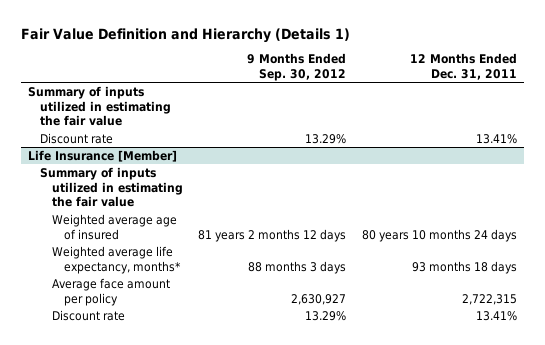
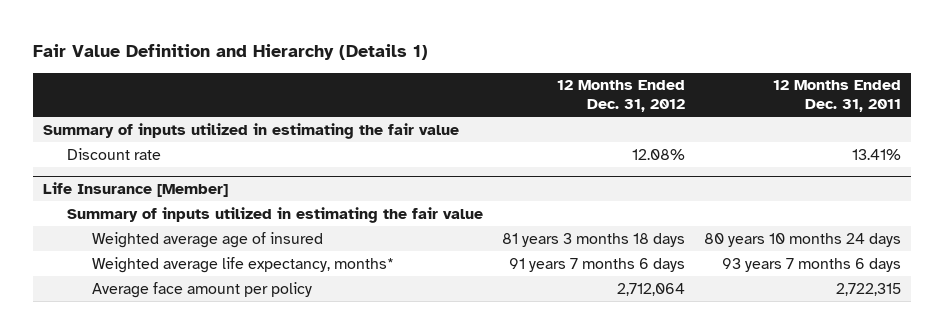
[247,53,347,81] 9 Months Ended Sep. 30, 2012 -> none
none -> [557,80,686,113] 12 Months Ended Dec. 31, 2012
[411,260,517,274] 93 months 18 days -> [722,257,902,272] 93 years 7 months 6 days
[52,309,126,321] Discount rate -> none

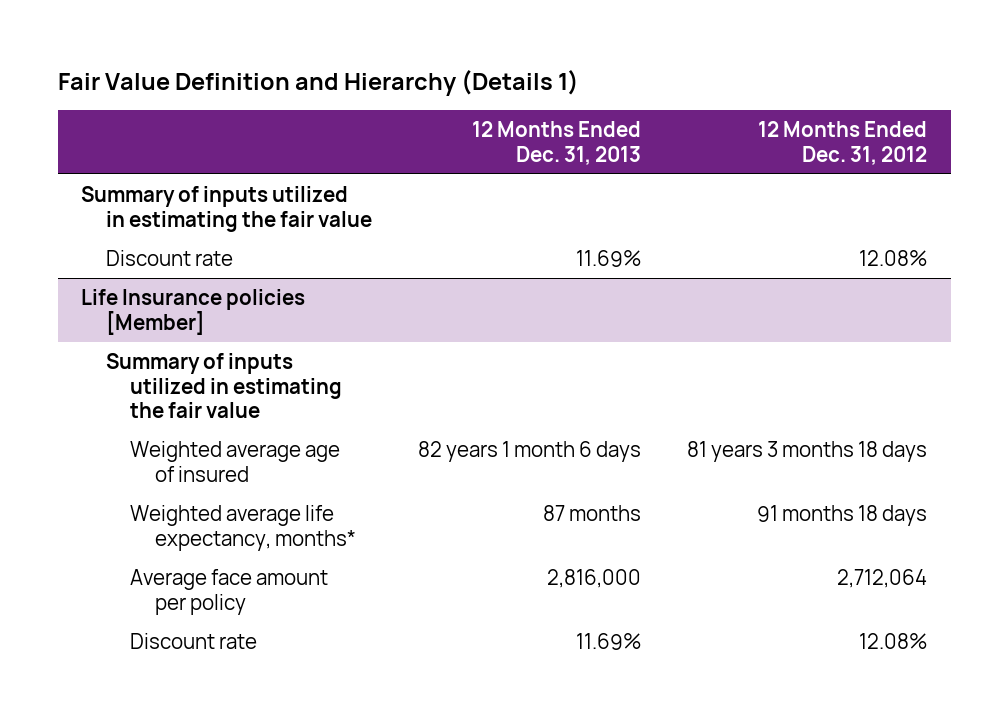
[773,80,902,113] 12 Months Ended Dec. 31, 2011 -> none
none -> [472,120,642,165] 12 Months Ended Dec. 31, 2013
[42,182,228,198] Life Insurance [Member] -> [80,288,305,335] Life Insurance policies [Member]
[509,257,686,272] 91 years 7 months 6 days -> [757,504,928,526] 91 months 18 days
none -> [130,632,258,649] Discount rate

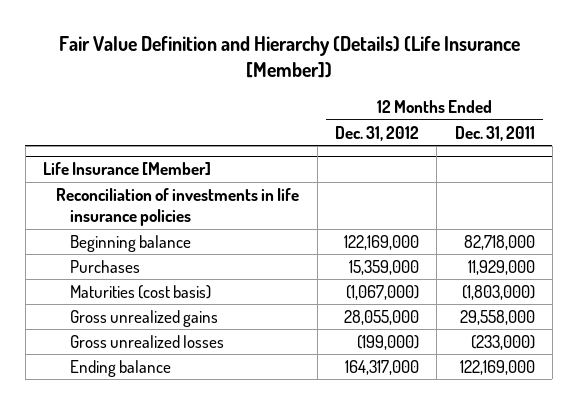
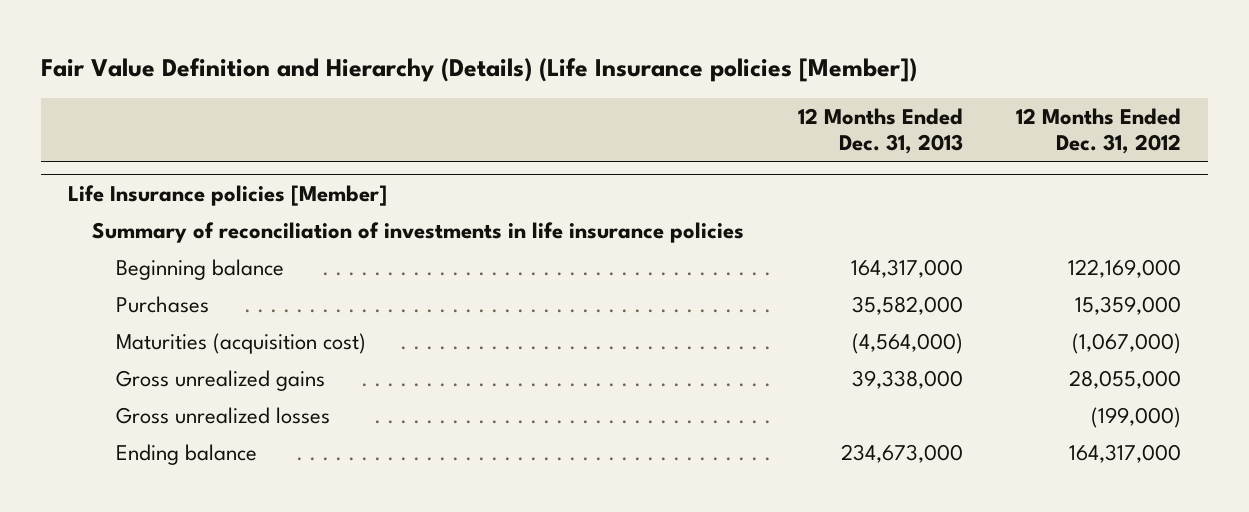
[58,36,520,79] Fair Value Definition and Hierarchy (Details) (Life Insurance [Member]) -> [40,57,917,82] Fair Value Definition and Hierarchy (Details) (Life Insurance policies [Member])
[454,125,535,141] Dec. 31, 2011 -> none
none -> [797,108,963,154] 12 Months Ended Dec. 31, 2013
[43,162,212,176] Life Insurance [Member] -> [67,185,387,207] Life Insurance policies [Member]
[56,187,300,226] Reconciliation of investments in life insurance policies -> [91,222,744,244] Summary of reconciliation of investments in life insurance policies
[69,284,211,299] Maturities (cost basis) -> [115,333,366,355] Maturities (acquisition cost)

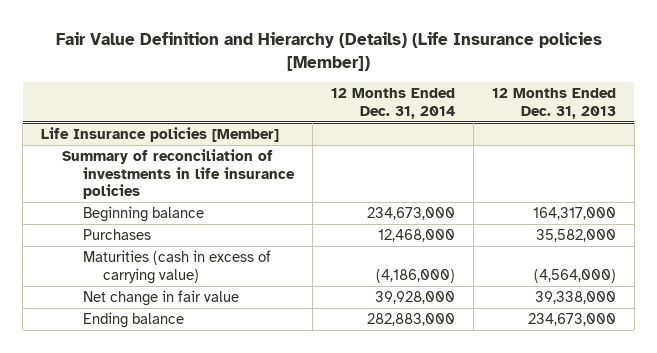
[1016,108,1182,154] 12 Months Ended Dec. 31, 2012 -> none
none -> [330,87,455,119] 12 Months Ended Dec. 31, 2014
[115,407,330,425] Gross unrealized losses -> none
[115,333,366,355] Maturities (acquisition cost) -> [82,249,271,284] Maturities (cash in excess of carrying value)
[115,370,325,392] Gross unrealized gains -> [82,289,239,306] Net change in fair value

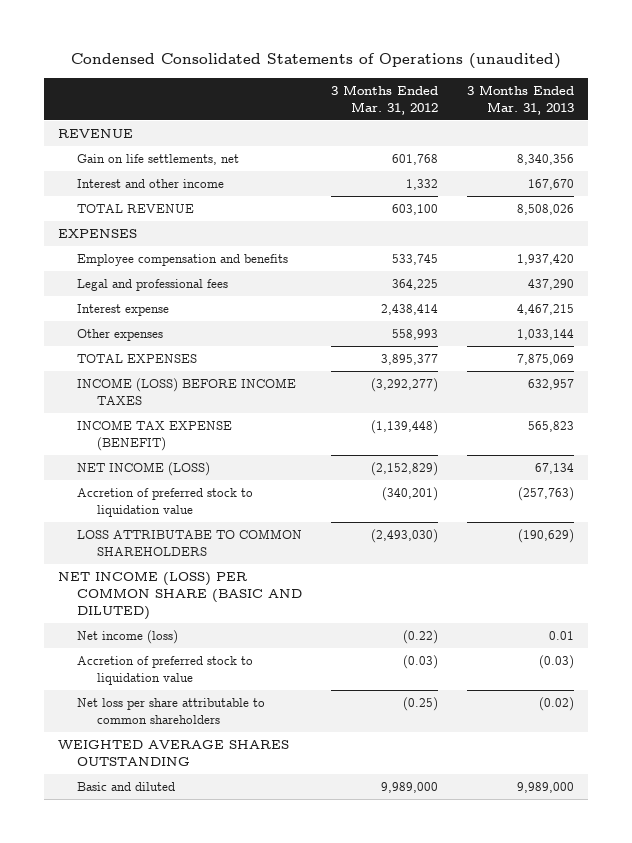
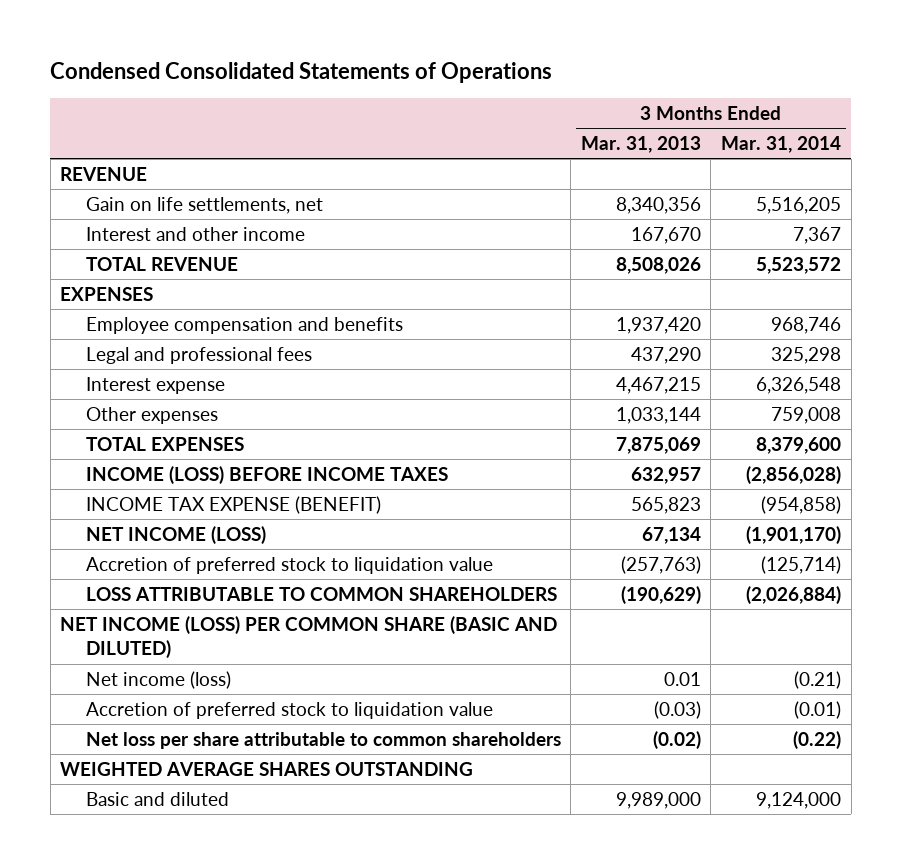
[71,53,562,70] Condensed Consolidated Statements of Operations (unaudited) -> [50,62,553,84] Condensed Consolidated Statements of Operations
[331,84,439,115] 3 Months Ended Mar. 31, 2012 -> none
none -> [721,135,842,153] Mar. 31, 2014
[77,529,303,556] LOSS ATTRIBUTABE TO COMMON SHAREHOLDERS -> [85,586,557,601] LOSS ATTRIBUTABLE TO COMMON SHAREHOLDERS

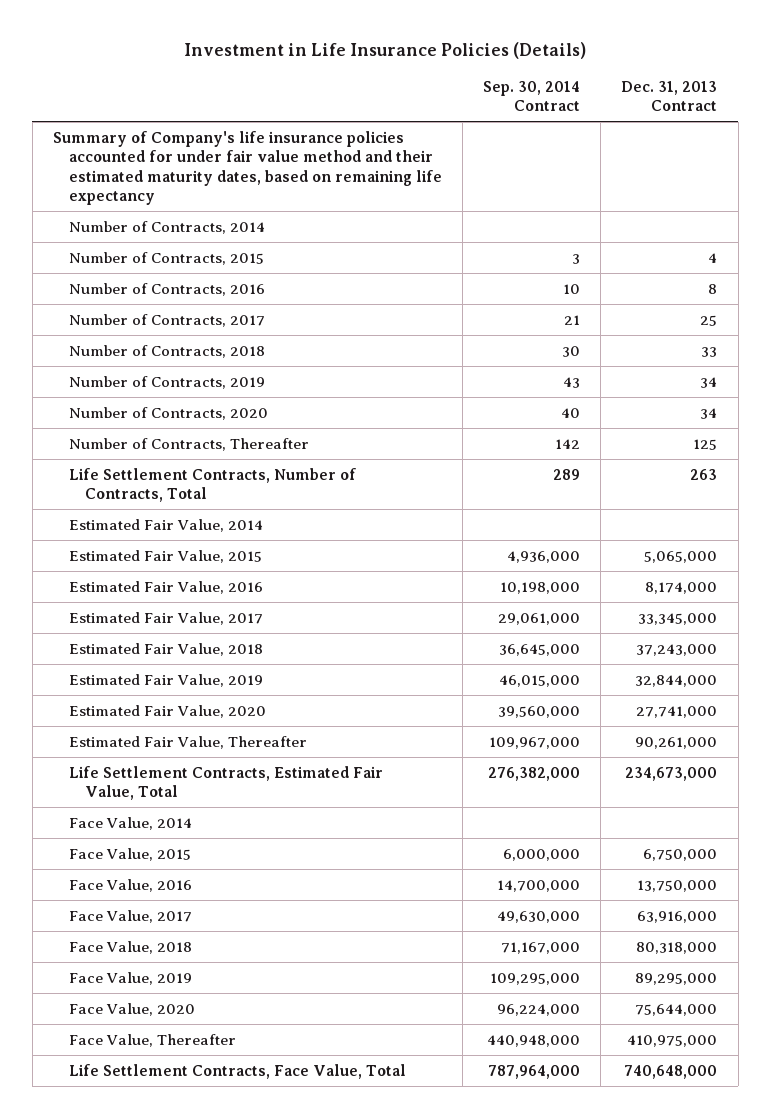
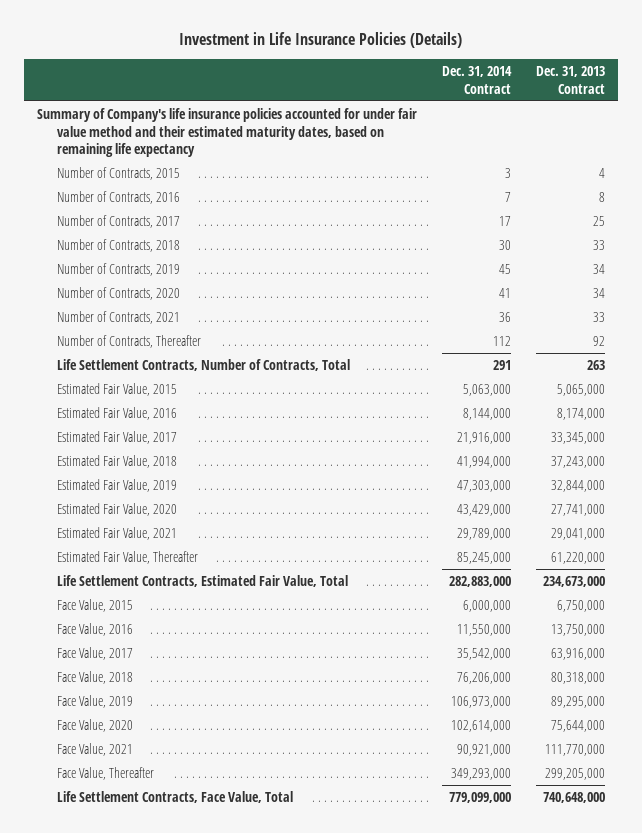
[483,80,581,112] Sep. 30, 2014 Contract -> none
none -> [441,65,512,94] Dec. 31, 2014 Contract
[68,220,265,234] Number of Contracts, 2014 -> none
none -> [56,310,180,324] Number of Contracts, 2021
[693,438,718,450] 125 -> [593,335,606,346] 92
[68,518,263,532] Estimated Fair Value, 2014 -> none
none -> [56,526,177,540] Estimated Fair Value, 2021
[635,736,718,749] 90,261,000 -> [551,551,606,564] 61,220,000
[68,816,192,830] Face Value, 2014 -> none
none -> [56,742,133,756] Face Value, 2021
[627,1034,718,1047] 410,975,000 -> [545,767,606,780] 299,205,000

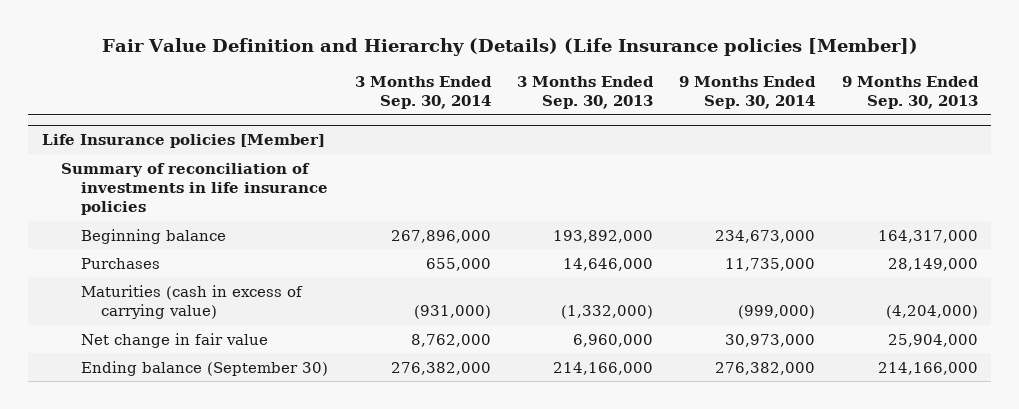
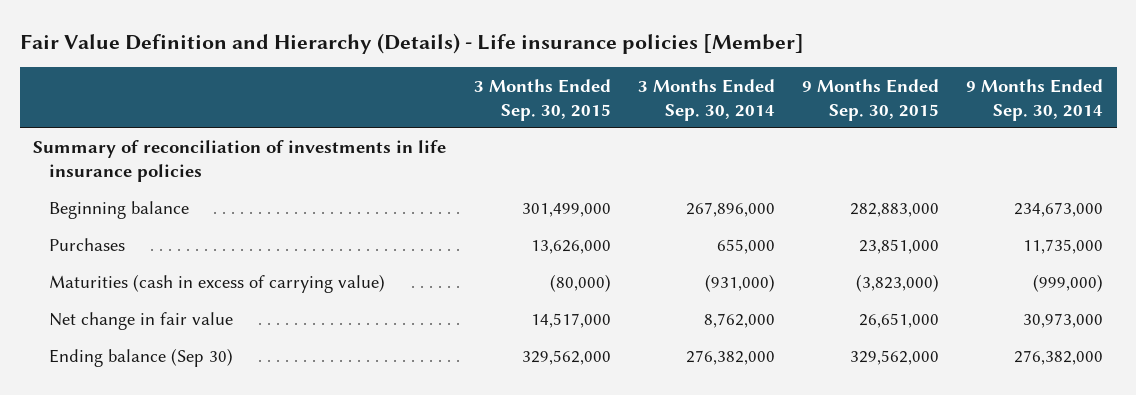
[101,37,918,56] Fair Value Definition and Hierarchy (Details) (Life Insurance policies [Member]) -> [19,32,804,54] Fair Value Definition and Hierarchy (Details) - Life insurance policies [Member]
[516,75,654,110] 3 Months Ended Sep. 30, 2013 -> none
[841,75,979,110] 9 Months Ended Sep. 30, 2013 -> none
none -> [473,78,611,121] 3 Months Ended Sep. 30, 2015
none -> [801,78,939,121] 9 Months Ended Sep. 30, 2015
[41,134,325,149] Life Insurance policies [Member] -> none
[81,360,329,376] Ending balance (September 30) -> [48,348,233,368] Ending balance (Sep 30)

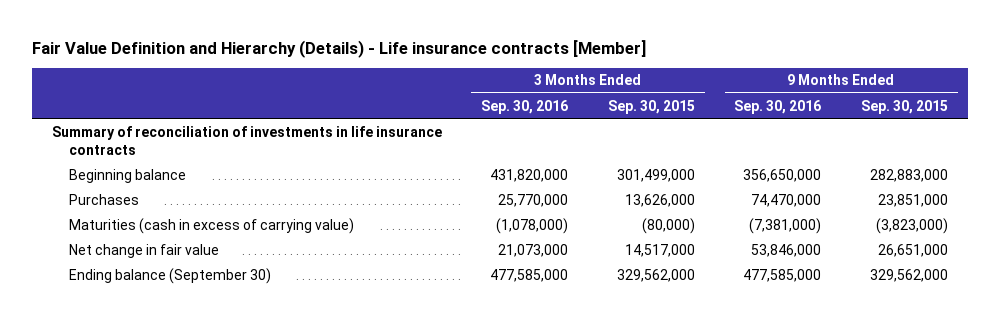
[19,32,804,54] Fair Value Definition and Hierarchy (Details) - Life insurance policies [Member] -> [31,39,646,58] Fair Value Definition and Hierarchy (Details) - Life insurance contracts [Member]
[637,78,775,121] 3 Months Ended Sep. 30, 2014 -> none
[965,78,1103,121] 9 Months Ended Sep. 30, 2014 -> none
none -> [481,99,569,114] Sep. 30, 2016
none -> [734,99,822,114] Sep. 30, 2016
[33,140,447,183] Summary of reconciliation of investments in life insurance policies -> [51,125,442,155] Summary of reconciliation of investments in life insurance contracts
[48,348,233,368] Ending balance (Sep 30) -> [68,267,271,284] Ending balance (September 30)

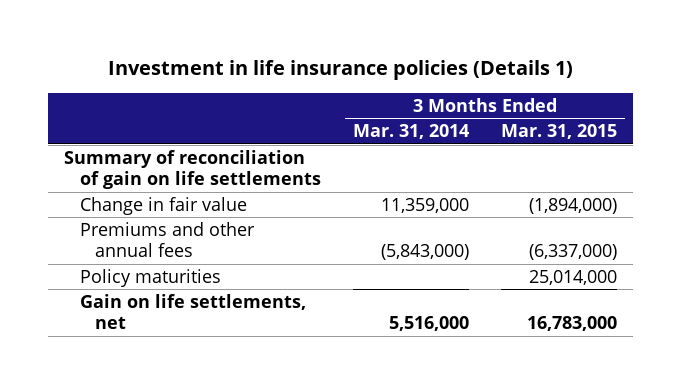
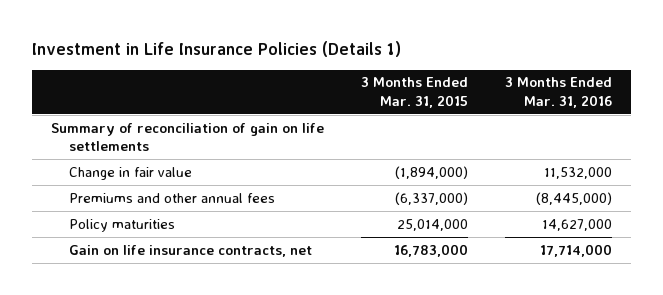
[107,60,573,81] Investment in life insurance policies (Details 1) -> [31,40,401,57] Investment in Life Insurance Policies (Details 1)
[352,124,469,140] Mar. 31, 2014 -> none
none -> [505,77,613,108] 3 Months Ended Mar. 31, 2016
[79,293,306,329] Gain on life settlements, net -> [69,244,313,257] Gain on life insurance contracts, net

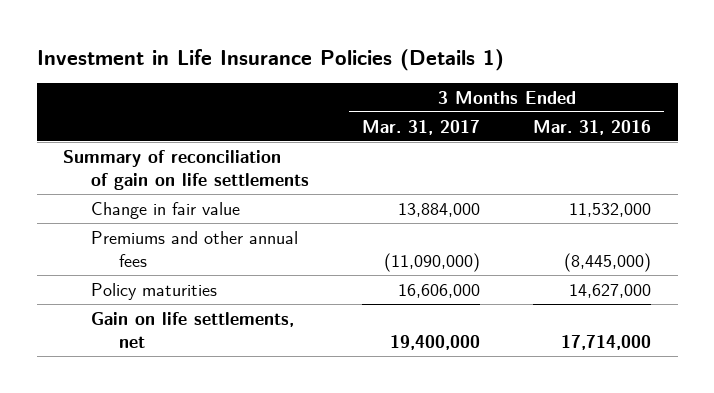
[360,77,468,108] 3 Months Ended Mar. 31, 2015 -> none
none -> [362,119,481,135] Mar. 31, 2017
[69,244,313,257] Gain on life insurance contracts, net -> [91,311,295,349] Gain on life settlements, net

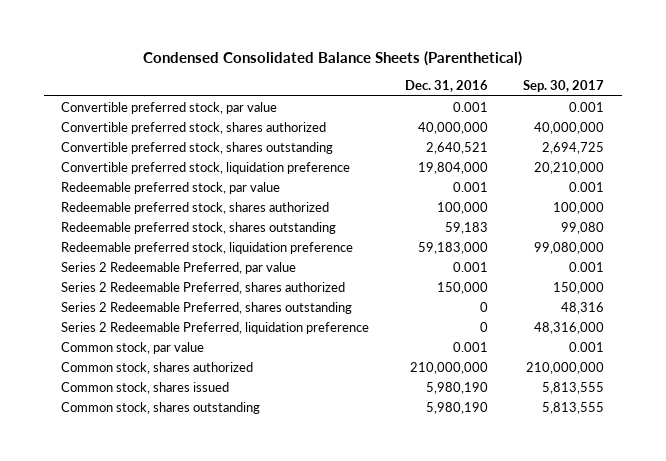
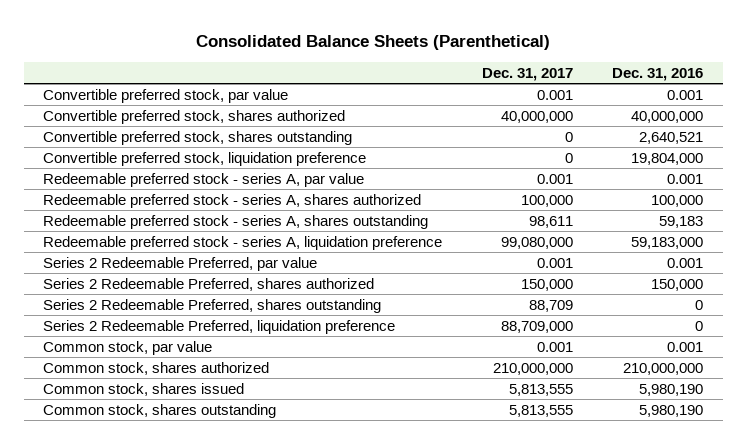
[142,51,522,67] Condensed Consolidated Balance Sheets (Parenthetical) -> [196,34,551,50] Consolidated Balance Sheets (Parenthetical)
[523,80,605,93] Sep. 30, 2017 -> none
none -> [481,67,573,81] Dec. 31, 2017
[61,181,281,194] Redeemable preferred stock, par value -> [43,172,365,187] Redeemable preferred stock - series A, par value
[61,201,330,214] Redeemable preferred stock, shares authorized -> [43,193,422,208] Redeemable preferred stock - series A, shares authorized
[61,221,337,234] Redeemable preferred stock, shares outstanding -> [43,214,429,229] Redeemable preferred stock - series A, shares outstanding
[61,241,354,254] Redeemable preferred stock, liquidation preference -> [43,235,443,250] Redeemable preferred stock - series A, liquidation preference

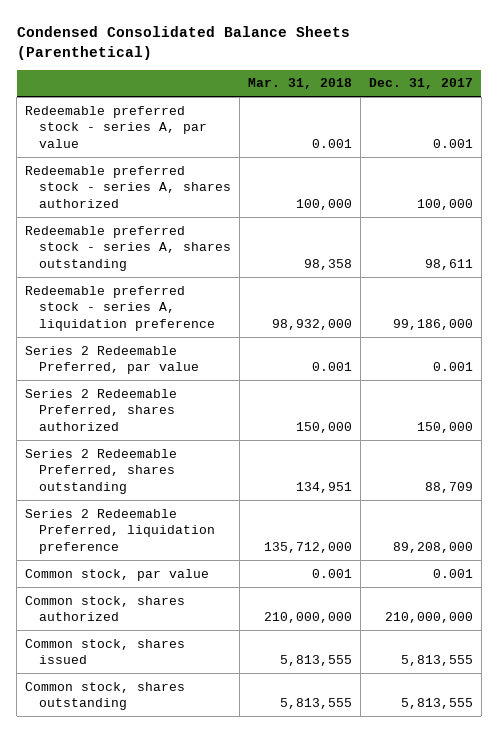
[196,34,551,50] Consolidated Balance Sheets (Parenthetical) -> [16,25,350,60] Condensed Consolidated Balance Sheets (Parenthetical)
[611,67,703,81] Dec. 31, 2016 -> none
none -> [247,78,352,90] Mar. 31, 2018
[43,88,289,103] Convertible preferred stock, par value -> none
[43,109,346,124] Convertible preferred stock, shares authorized -> none
[43,130,353,145] Convertible preferred stock, shares outstanding -> none
[43,151,367,166] Convertible preferred stock, liquidation preference -> none
[500,236,573,249] 99,080,000 -> [392,318,473,330] 99,186,000
[500,320,573,333] 88,709,000 -> [392,541,473,553] 89,208,000

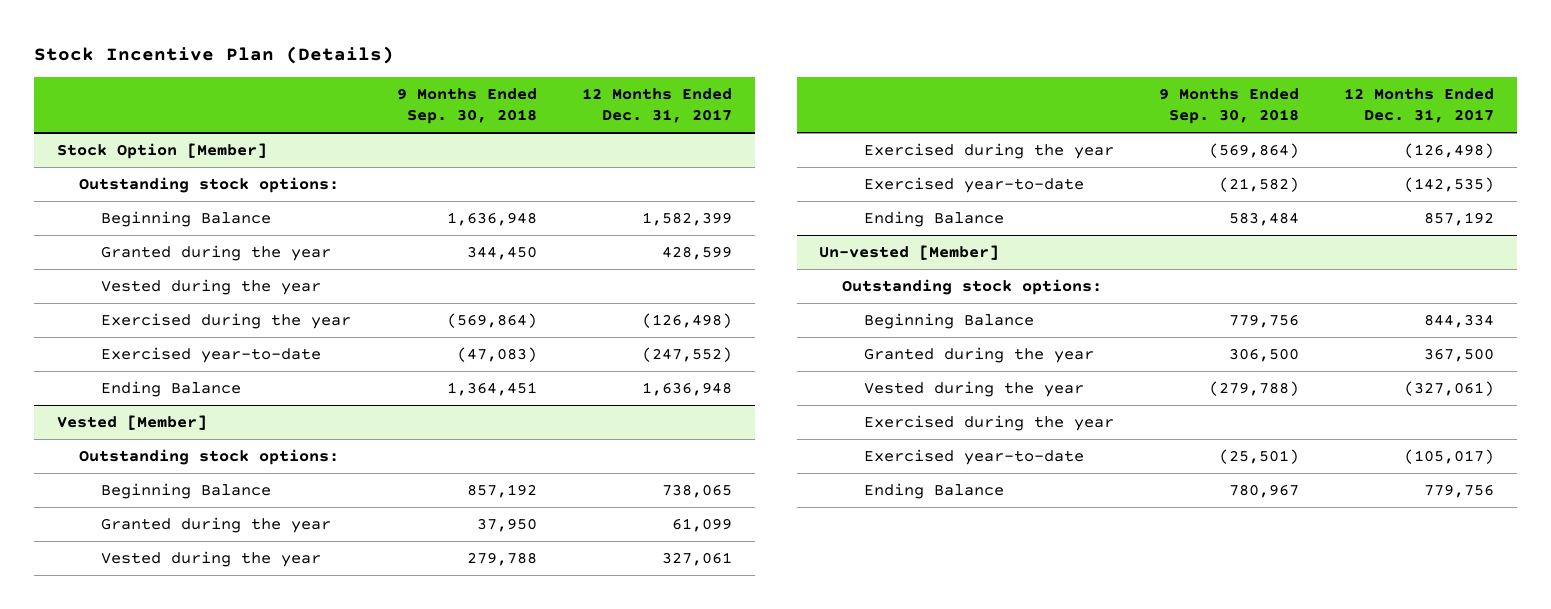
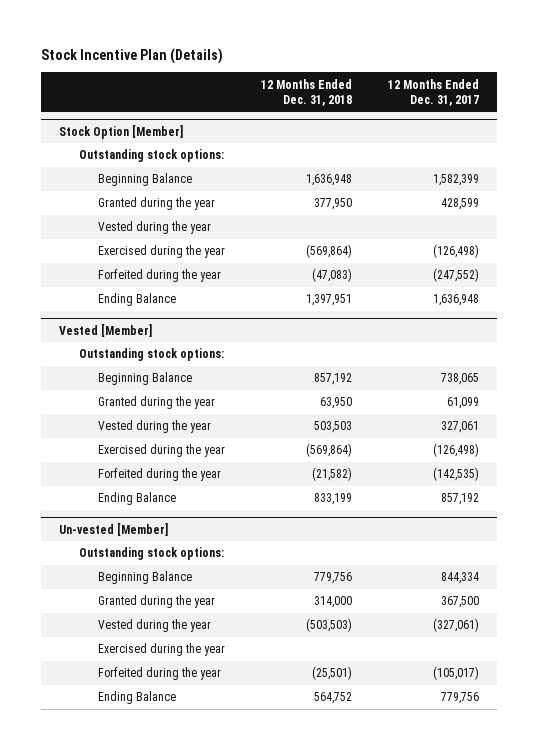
[396,87,537,125] 9 Months Ended Sep. 30, 2018 -> none
none -> [260,78,352,106] 12 Months Ended Dec. 31, 2018
[101,346,322,363] Exercised year-to-date -> [97,269,221,283] Forfeited during the year
[863,176,1084,193] Exercised year-to-date -> [97,468,221,482] Forfeited during the year
[863,448,1084,465] Exercised year-to-date -> [97,667,221,681] Forfeited during the year

